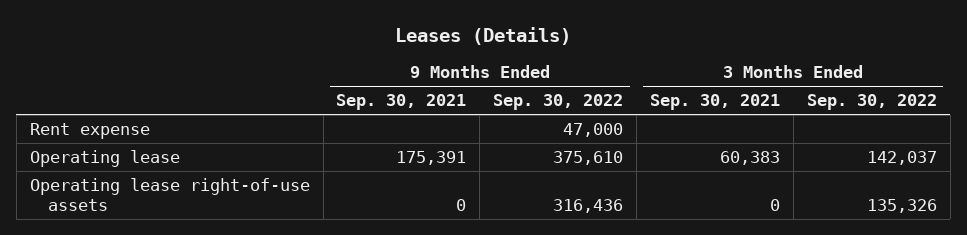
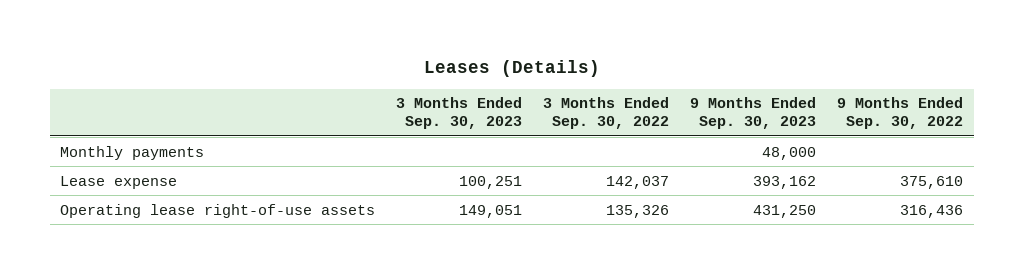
[336,94,467,111] Sep. 30, 2021 -> none
[650,94,781,111] Sep. 30, 2021 -> none
none -> [396,97,523,130] 3 Months Ended Sep. 30, 2023
none -> [690,97,817,130] 9 Months Ended Sep. 30, 2023
[29,123,150,140] Rent expense -> none
none -> [60,145,205,160] Monthly payments
[29,150,180,168] Operating lease -> [60,175,178,189] Lease expense

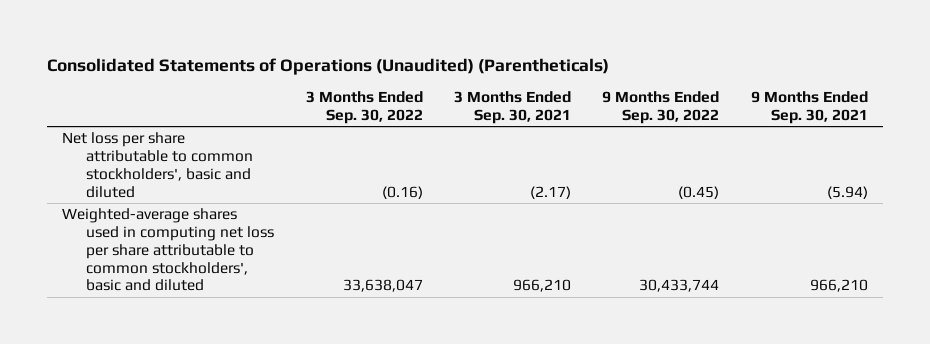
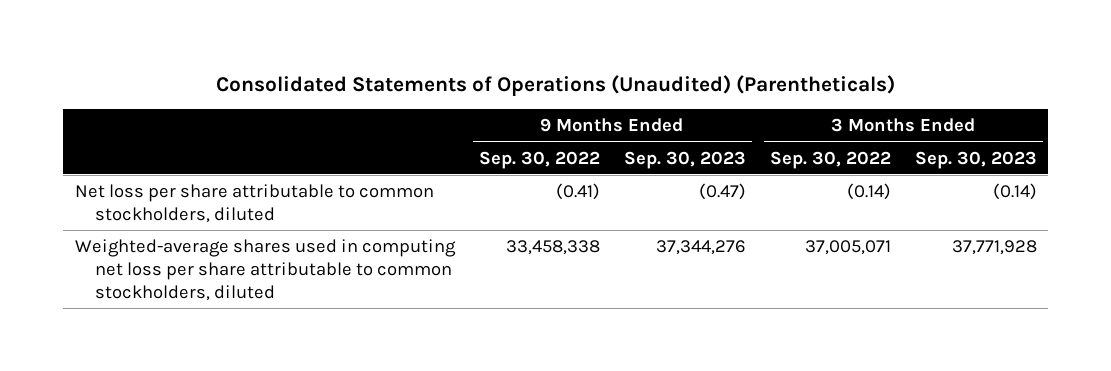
[453,91,571,124] 3 Months Ended Sep. 30, 2021 -> none
[750,91,868,124] 9 Months Ended Sep. 30, 2021 -> none
none -> [623,150,746,169] Sep. 30, 2023
none -> [914,150,1037,169] Sep. 30, 2023
[62,132,254,198] Net loss per share attributable to common stockholders', basic and diluted -> [74,183,434,223] Net loss per share attributable to common stockholders, diluted
[381,185,423,199] (0.16) -> [846,182,891,200] (0.14)
[678,185,720,199] (0.45) -> [555,182,600,200] (0.41)
[62,208,275,292] Weighted-average shares used in computing net loss per share attributable to common stockholders', basic and diluted -> [74,238,456,301] Weighted-average shares used in computing net loss per share attributable to common stockholders, diluted
[342,279,423,293] 33,638,047 -> [804,239,891,255] 37,005,071
[639,279,720,293] 30,433,744 -> [505,239,600,255] 33,458,338

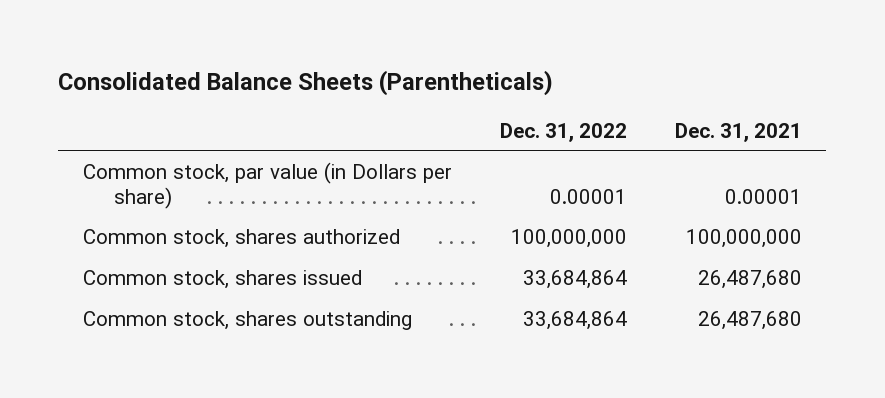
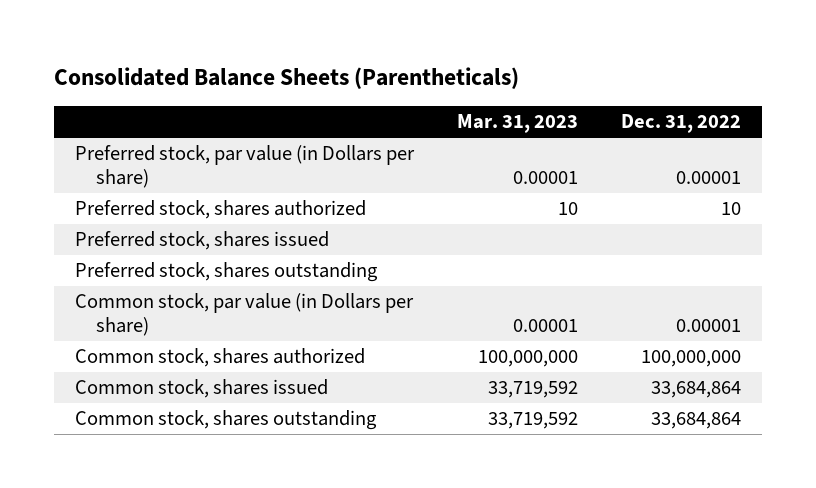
[675,122,803,142] Dec. 31, 2021 -> none
none -> [457,114,579,134] Mar. 31, 2023
none -> [75,145,416,189] Preferred stock, par value (in Dollars per share)
none -> [75,200,367,220] Preferred stock, shares authorized
none -> [75,231,330,251] Preferred stock, shares issued
none -> [75,262,379,283] Preferred stock, shares outstanding

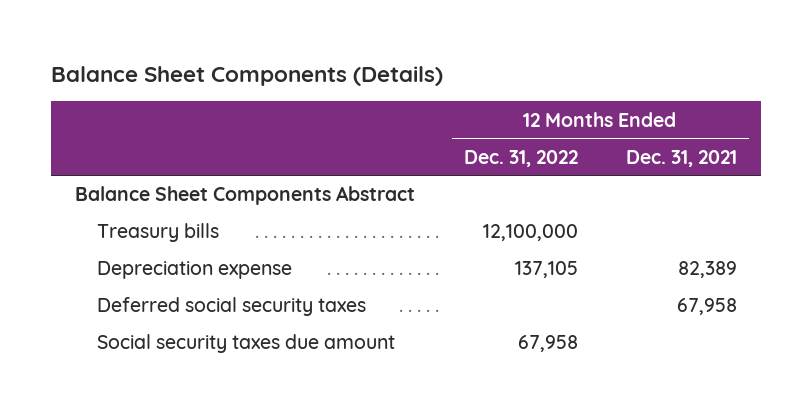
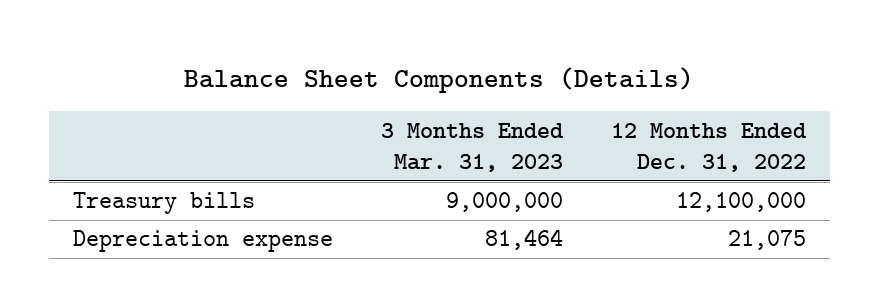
[625,149,737,167] Dec. 31, 2021 -> none
none -> [380,122,564,173] 3 Months Ended Mar. 31, 2023
[75,186,416,206] Balance Sheet Components Abstract -> none
[96,297,366,317] Deferred social security taxes -> none
[96,334,395,354] Social security taxes due amount -> none
[514,261,578,279] 137,105 -> [727,230,806,251] 21,075

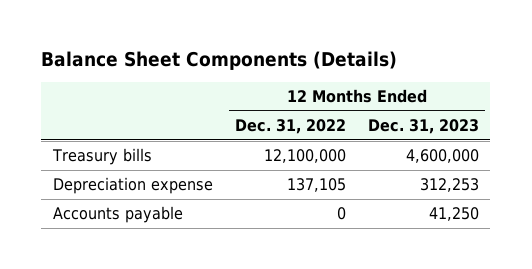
[380,122,564,173] 3 Months Ended Mar. 31, 2023 -> none
none -> [368,119,480,135] Dec. 31, 2023
[727,230,806,251] 21,075 -> [286,178,346,193] 137,105
none -> [52,206,183,224] Accounts payable

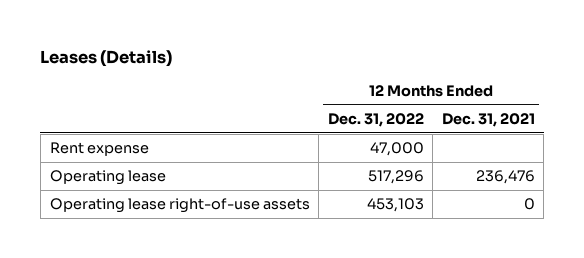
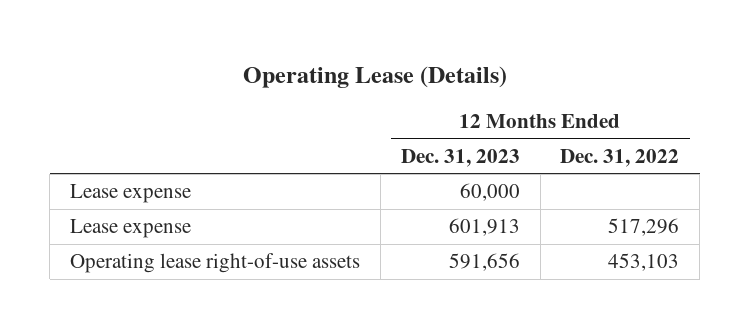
[40,49,173,67] Leases (Details) -> [242,65,507,88] Operating Lease (Details)
[441,112,535,127] Dec. 31, 2021 -> none
none -> [400,148,520,167] Dec. 31, 2023
[49,142,149,157] Rent expense -> none
none -> [70,184,192,204] Lease expense
[49,170,166,186] Operating lease -> [70,219,192,239] Lease expense

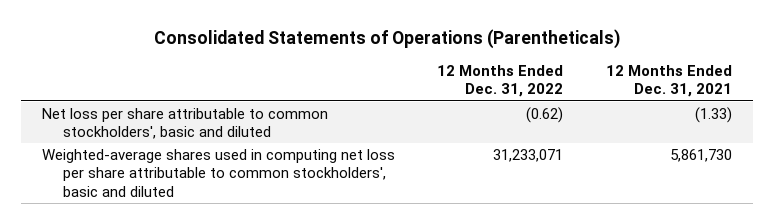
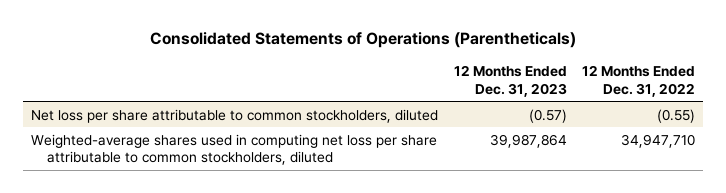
[605,65,732,98] 12 Months Ended Dec. 31, 2021 -> none
none -> [453,64,567,97] 12 Months Ended Dec. 31, 2023
[41,107,328,140] Net loss per share attributable to common stockholders', basic and diluted -> [30,108,438,123] Net loss per share attributable to common stockholders, diluted
[526,106,564,123] (0.62) -> [657,108,696,123] (0.55)
[41,148,395,197] Weighted-average shares used in computing net loss per share attributable to common stockholders', basic and diluted -> [30,133,437,166] Weighted-average shares used in computing net loss per share attributable to common stockholders, diluted
[493,148,564,162] 31,233,071 -> [621,133,696,148] 34,947,710

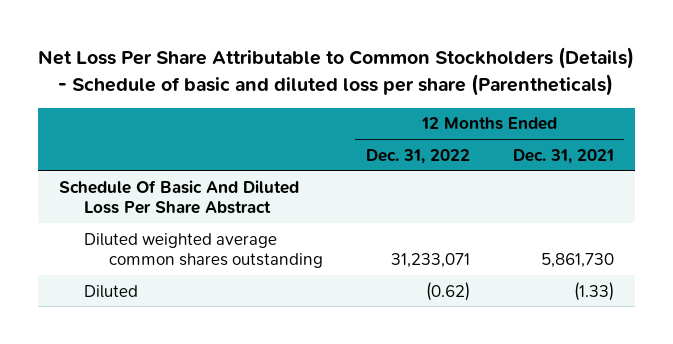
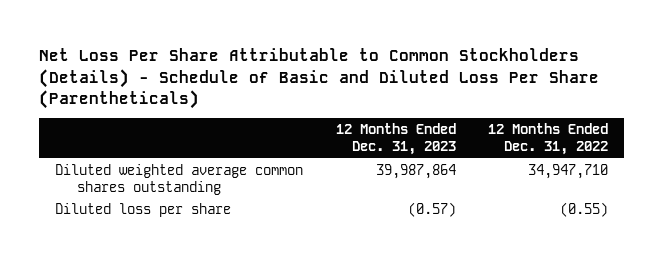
[38,47,635,96] Net Loss Per Share Attributable to Common Stockholders (Details) - Schedule of basic and diluted loss per share (Parentheticals) -> [39,47,600,110] Net Loss Per Share Attributable to Common Stockholders (Details) - Schedule of Basic and Diluted Loss Per Share (Parentheticals)
[512,148,614,164] Dec. 31, 2021 -> none
none -> [335,123,456,156] 12 Months Ended Dec. 31, 2023
[58,179,299,215] Schedule Of Basic And Diluted Loss Per Share Abstract -> none
[390,253,470,269] 31,233,071 -> [528,164,609,180] 34,947,710
[84,284,139,298] Diluted -> [55,203,232,218] Diluted loss per share
[425,281,470,301] (0.62) -> [560,202,609,218] (0.55)

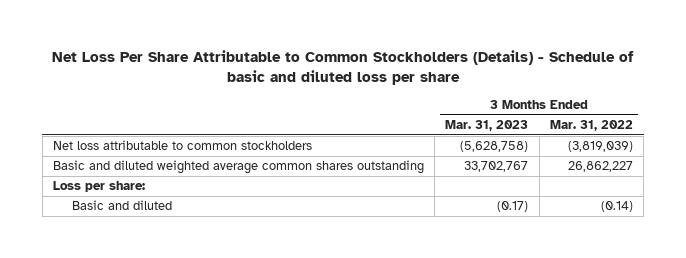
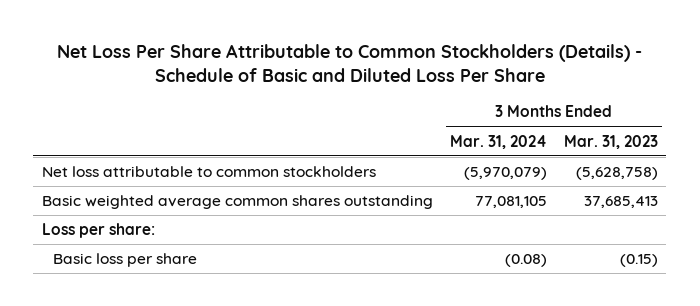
[51,49,634,85] Net Loss Per Share Attributable to Common Stockholders (Details) - Schedule of basic and diluted loss per share -> [56,43,642,82] Net Loss Per Share Attributable to Common Stockholders (Details) - Schedule of Basic and Diluted Loss Per Share
[549,120,633,132] Mar. 31, 2022 -> none
none -> [449,134,547,149] Mar. 31, 2024
[52,160,424,175] Basic and diluted weighted average common shares outstanding -> [41,195,433,210] Basic weighted average common shares outstanding
[464,161,529,173] 33,702,767 -> [583,196,658,209] 37,685,413
[72,200,173,211] Basic and diluted -> none
none -> [53,253,198,268] Basic loss per share

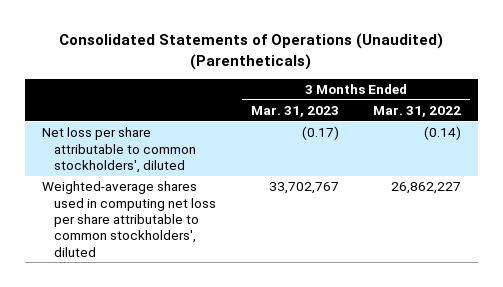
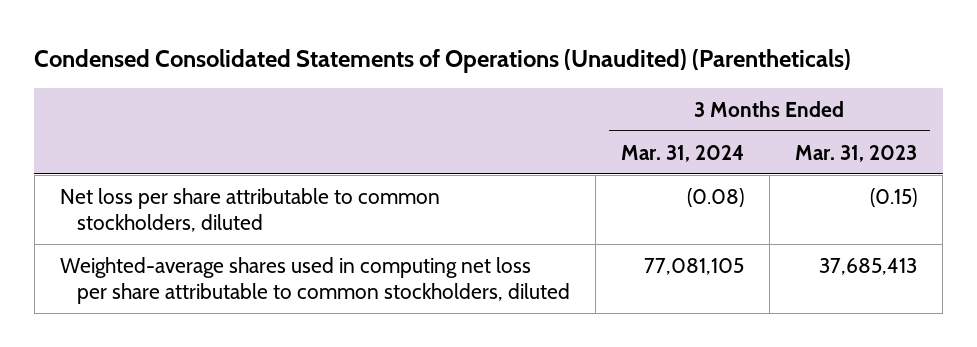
[59,33,444,70] Consolidated Statements of Operations (Unaudited) (Parentheticals) -> [34,48,852,73] Condensed Consolidated Statements of Operations (Unaudited) (Parentheticals)
[372,105,461,117] Mar. 31, 2022 -> none
none -> [621,144,745,162] Mar. 31, 2024
[41,127,197,173] Net loss per share attributable to common stockholders', diluted -> [59,187,440,233] Net loss per share attributable to common stockholders, diluted
[301,126,339,141] (0.17) -> [870,187,918,207] (0.15)
[41,181,217,257] Weighted-average shares used in computing net loss per share attributable to common stockholders', diluted -> [59,256,571,305] Weighted-average shares used in computing net loss per share attributable to common stockholders, diluted
[268,182,339,195] 33,702,767 -> [819,257,918,275] 37,685,413

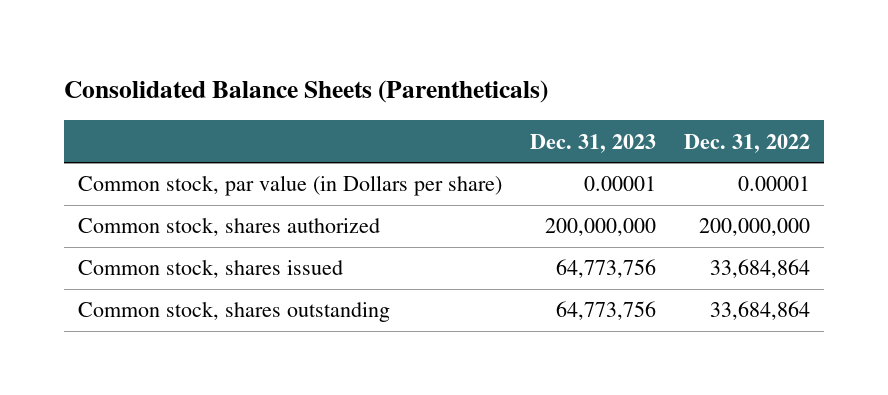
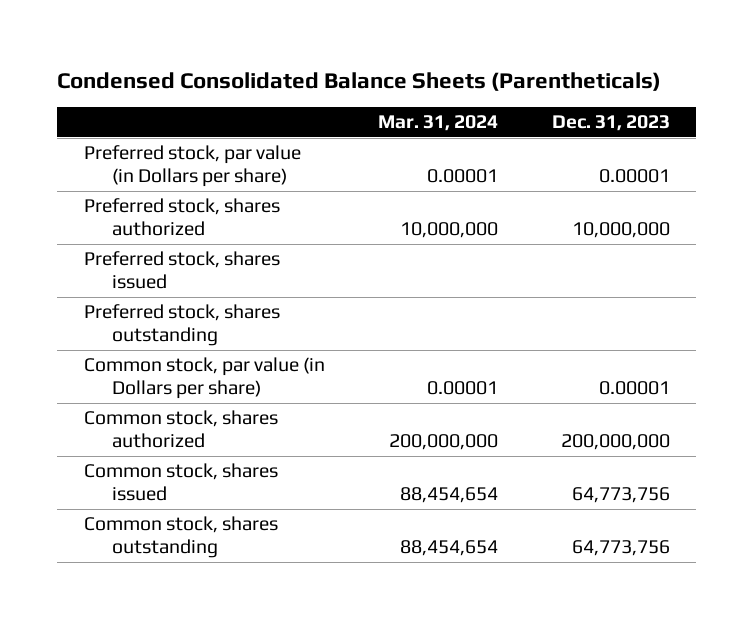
[64,80,549,104] Consolidated Balance Sheets (Parentheticals) -> [57,71,662,91] Condensed Consolidated Balance Sheets (Parentheticals)
[684,133,811,153] Dec. 31, 2022 -> none
none -> [378,115,499,132] Mar. 31, 2024
none -> [83,145,301,188] Preferred stock, par value (in Dollars per share)
none -> [83,198,280,237] Preferred stock, shares authorized
none -> [83,251,280,290] Preferred stock, shares issued
none -> [83,304,280,347] Preferred stock, shares outstanding

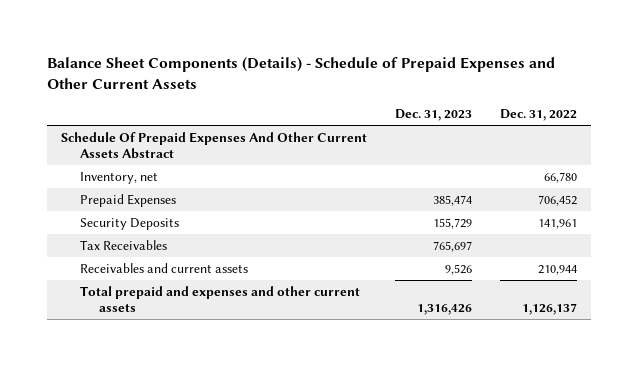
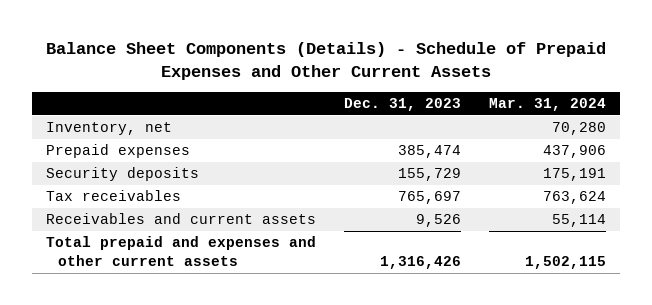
[499,109,577,122] Dec. 31, 2022 -> none
none -> [488,98,606,112] Mar. 31, 2024
[60,131,367,159] Schedule Of Prepaid Expenses And Other Current Assets Abstract -> none
[79,193,176,207] Prepaid Expenses -> [45,144,190,159] Prepaid expenses
[79,217,179,230] Security Deposits -> [45,167,199,182] Security deposits
[79,239,167,250] Tax Receivables -> [45,190,181,202] Tax receivables

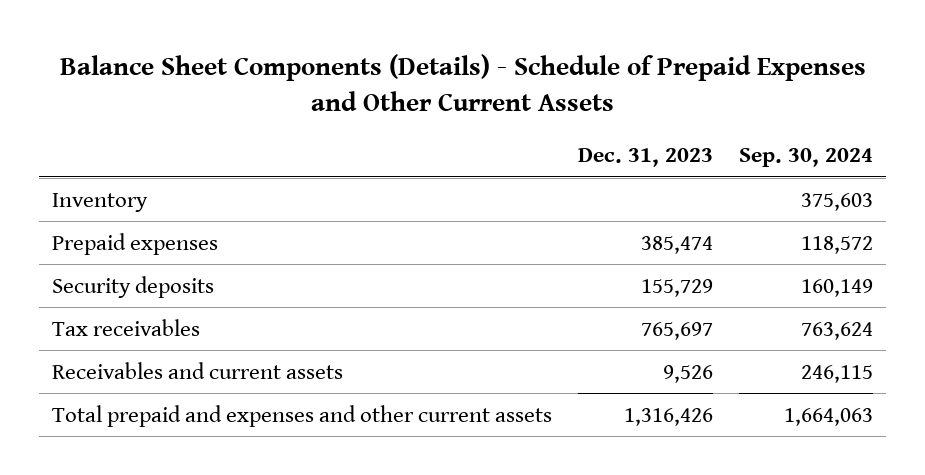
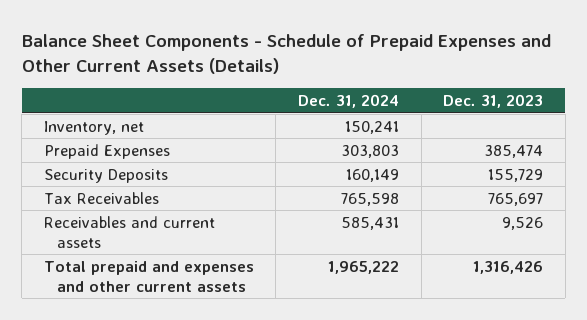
[59,53,866,111] Balance Sheet Components (Details) - Schedule of Prepaid Expenses and Other Current Assets -> [21,33,551,75] Balance Sheet Components - Schedule of Prepaid Expenses and Other Current Assets (Details)
[738,148,873,168] Sep. 30, 2024 -> none
none -> [297,94,399,109] Dec. 31, 2024
[52,192,149,212] Inventory -> [43,120,144,135] Inventory, net
[52,232,219,255] Prepaid expenses -> [43,143,170,159] Prepaid Expenses
[52,275,215,298] Security deposits -> [43,168,168,183] Security Deposits
[52,318,201,336] Tax receivables -> [43,191,159,204] Tax Receivables

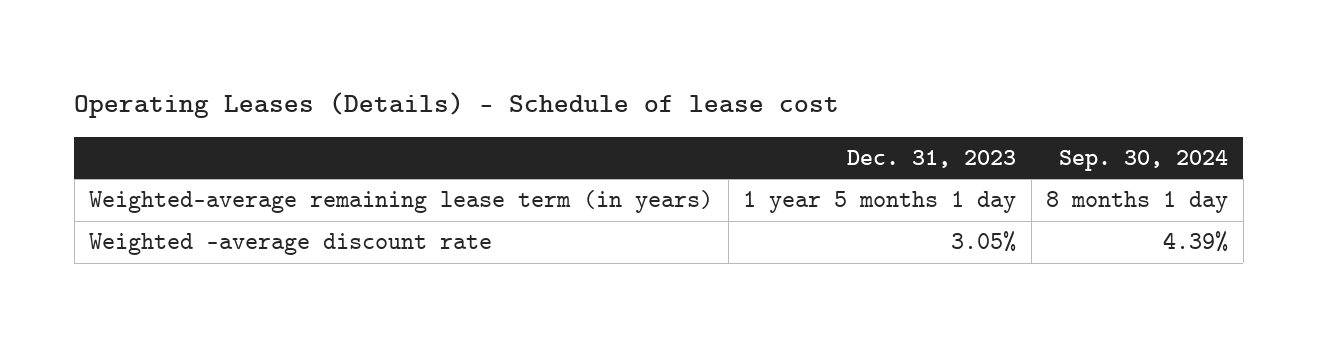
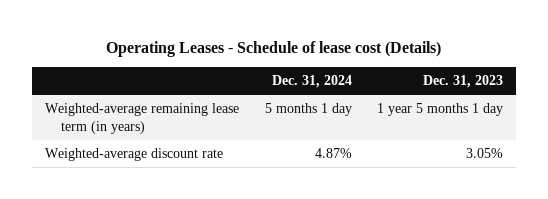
[74,92,840,119] Operating Leases (Details) - Schedule of lease cost -> [106,41,442,58] Operating Leases - Schedule of lease cost (Details)
[1059,150,1229,172] Sep. 30, 2024 -> none
none -> [271,75,352,89] Dec. 31, 2024
[89,233,493,256] Weighted -average discount rate -> [44,148,223,162] Weighted-average discount rate

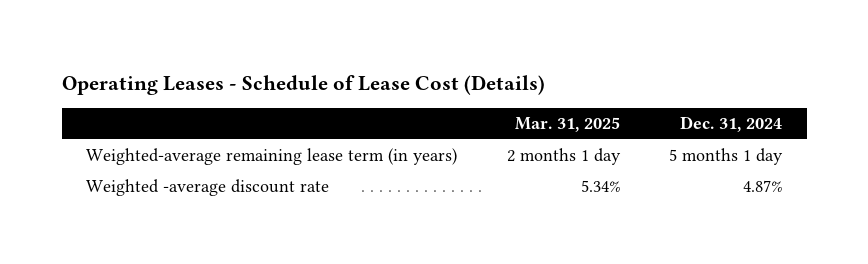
[106,41,442,58] Operating Leases - Schedule of lease cost (Details) -> [61,74,545,95] Operating Leases - Schedule of Lease Cost (Details)
[423,75,504,89] Dec. 31, 2023 -> none
none -> [514,117,620,133] Mar. 31, 2025
[44,148,223,162] Weighted-average discount rate -> [86,179,330,197] Weighted -average discount rate

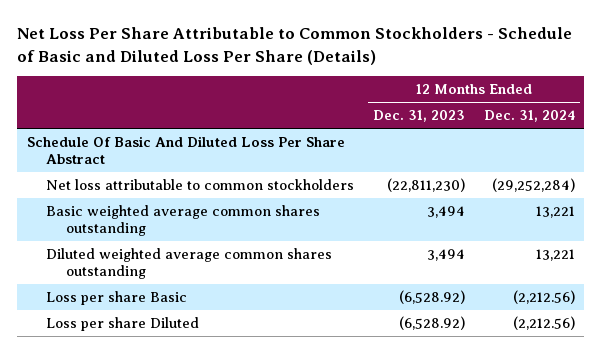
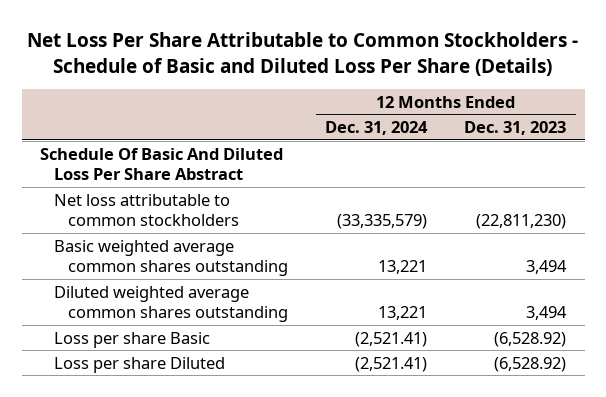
[491,177,575,192] (29,252,284) -> [337,214,428,230] (33,335,579)
[512,289,575,304] (2,212.56) -> [355,331,428,347] (2,521.41)
[512,315,575,330] (2,212.56) -> [355,356,428,372] (2,521.41)

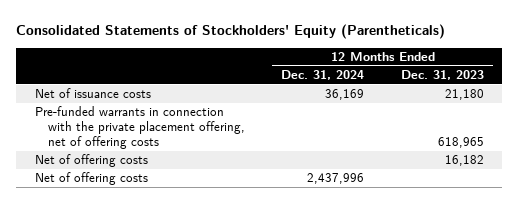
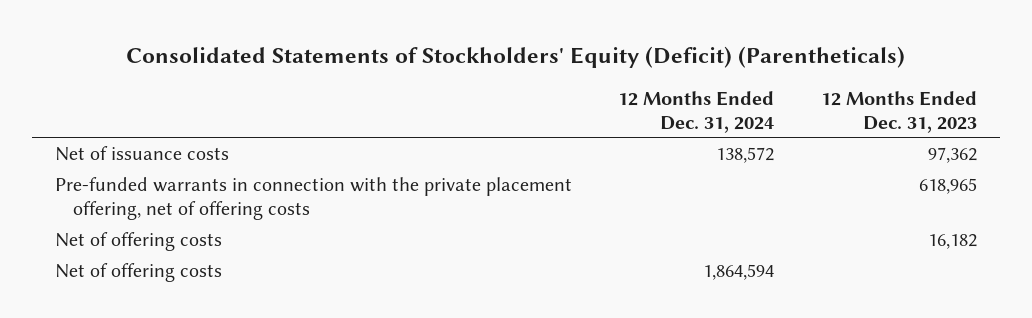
[16,24,446,40] Consolidated Statements of Stockholders' Equity (Parentheticals) -> [125,45,905,68] Consolidated Statements of Stockholders' Equity (Deficit) (Parentheticals)
[325,89,365,101] 36,169 -> [716,146,775,163] 138,572
[445,89,485,101] 21,180 -> [927,146,977,163] 97,362
[307,173,365,185] 2,437,996 -> [703,263,775,280] 1,864,594

